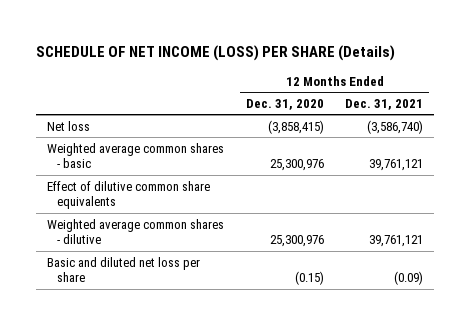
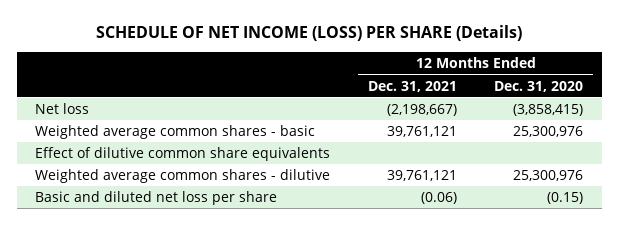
[367,119,424,134] (3,586,740) -> [386,104,457,117] (2,198,667)
[394,271,424,286] (0.09) -> [420,192,457,205] (0.06)

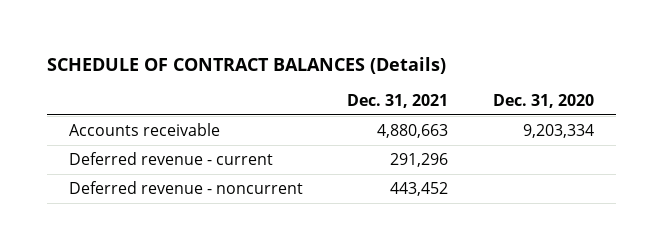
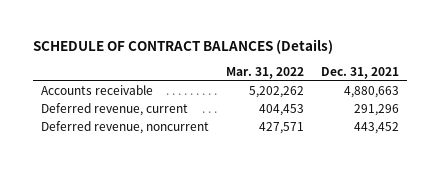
[492,94,594,109] Dec. 31, 2020 -> none
none -> [225,67,304,80] Mar. 31, 2022
[68,151,273,165] Deferred revenue - current -> [41,103,189,117] Deferred revenue, current
[68,180,303,194] Deferred revenue - noncurrent -> [41,121,210,135] Deferred revenue, noncurrent

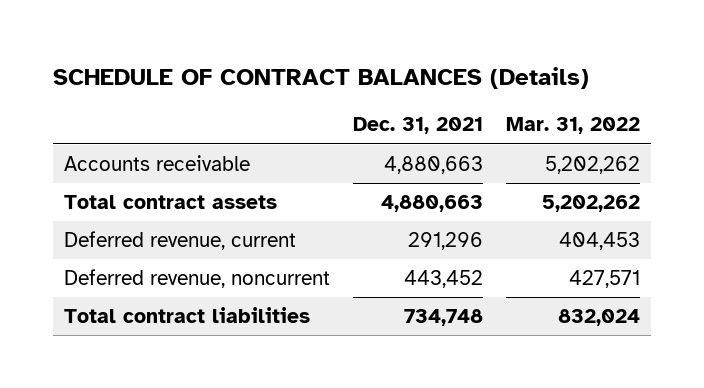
none -> [64,195,278,210] Total contract assets
none -> [64,307,311,324] Total contract liabilities

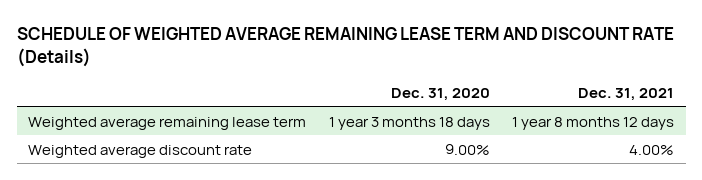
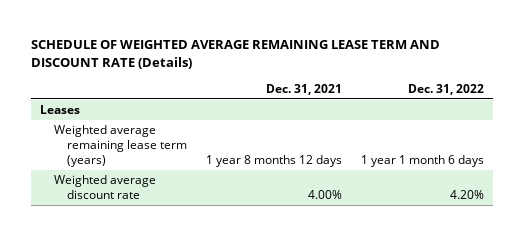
[390,87,490,101] Dec. 31, 2020 -> none
none -> [407,83,484,95] Dec. 31, 2022
none -> [40,105,81,115] Leases
[27,116,306,130] Weighted average remaining lease term -> [53,125,188,167] Weighted average remaining lease term (years)

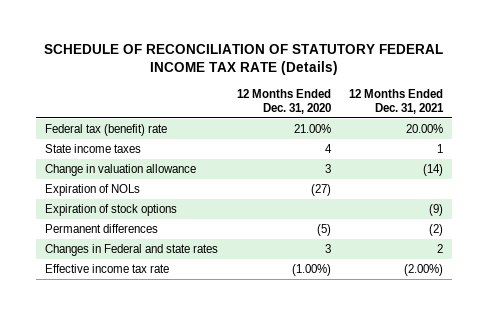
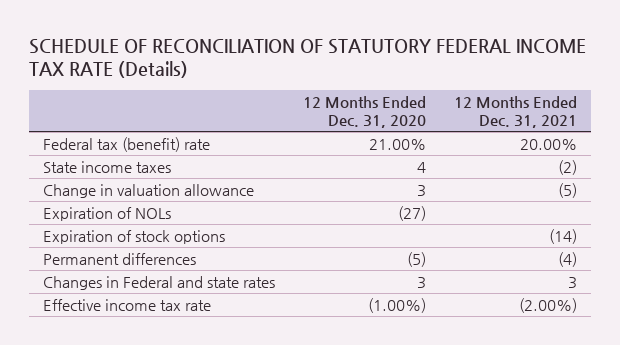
[437,143,444,153] 1 -> [558,159,578,175] (2)
[423,163,444,176] (14) -> [558,182,578,198] (5)
[429,203,444,216] (9) -> [549,228,578,244] (14)
[429,223,444,236] (2) -> [558,251,578,267] (4)
[437,243,444,253] 2 -> [568,276,578,289] 3

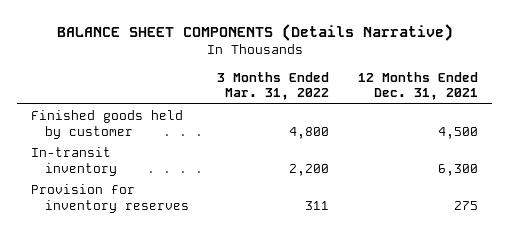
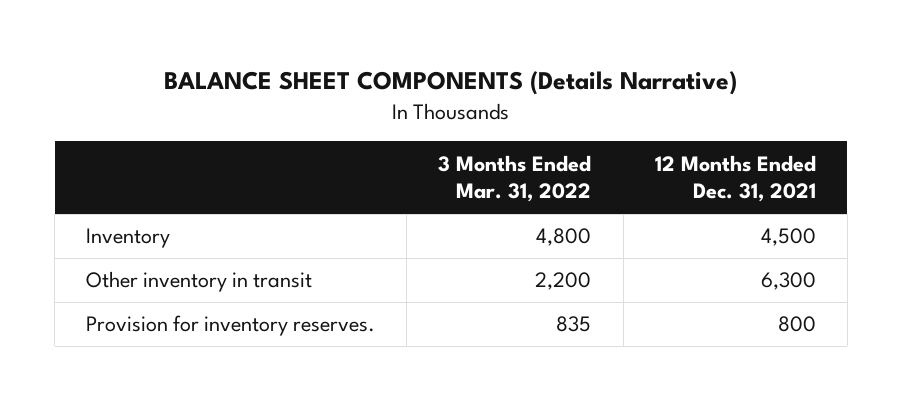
[31,110,184,139] Finished goods held by customer -> [86,228,171,249] Inventory
[31,147,118,176] In-transit inventory -> [86,271,313,293] Other inventory in transit
[31,184,190,213] Provision for inventory reserves -> [86,315,376,337] Provision for inventory reserves.
[305,200,330,210] 311 -> [556,316,592,333] 835
[453,200,478,210] 275 -> [777,316,816,333] 800

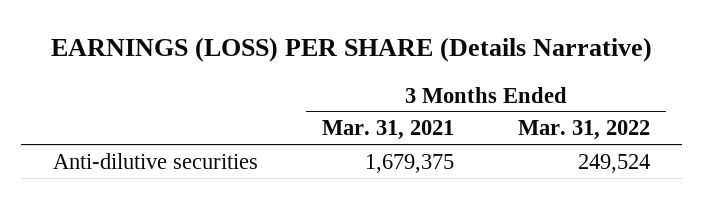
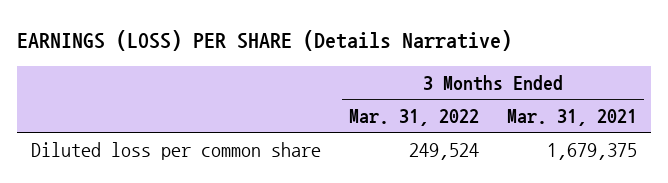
[53,152,259,169] Anti-dilutive securities -> [31,141,322,160] Diluted loss per common share

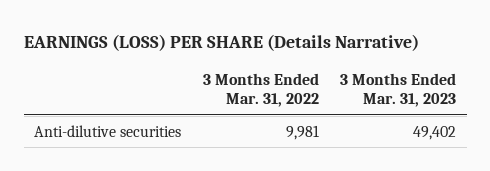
[506,108,637,126] Mar. 31, 2021 -> none
none -> [340,72,457,108] 3 Months Ended Mar. 31, 2023
[31,141,322,160] Diluted loss per common share -> none
none -> [34,124,182,137] Anti-dilutive securities

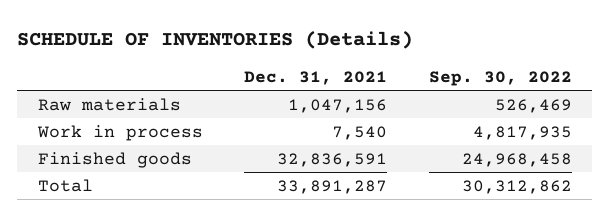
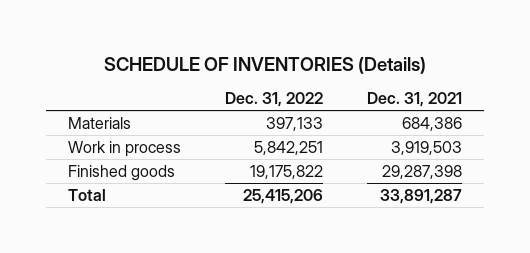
[428,70,572,86] Sep. 30, 2022 -> none
none -> [225,92,324,108] Dec. 31, 2022
[38,97,182,111] Raw materials -> [67,116,131,129] Materials
[288,98,388,113] 1,047,156 -> [402,116,463,131] 684,386
[332,125,388,140] 7,540 -> [391,140,463,155] 3,919,503
[277,152,388,167] 32,836,591 -> [382,164,463,179] 29,287,398

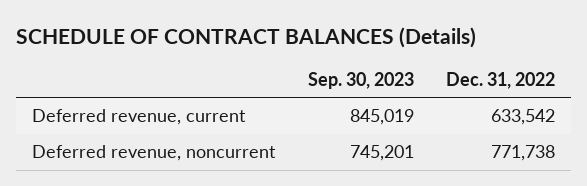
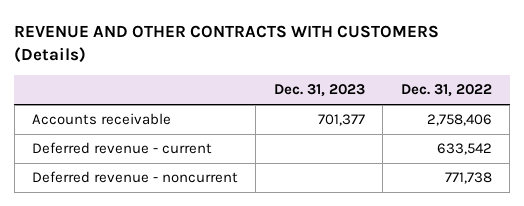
[15,26,476,48] SCHEDULE OF CONTRACT BALANCES (Details) -> [14,25,440,64] REVENUE AND OTHER CONTRACTS WITH CUSTOMERS (Details)
[307,71,414,89] Sep. 30, 2023 -> none
none -> [273,84,365,98] Dec. 31, 2023
none -> [32,113,172,126] Accounts receivable
[32,109,247,126] Deferred revenue, current -> [32,142,213,155] Deferred revenue - current
[32,145,277,162] Deferred revenue, noncurrent -> [32,171,239,184] Deferred revenue - noncurrent

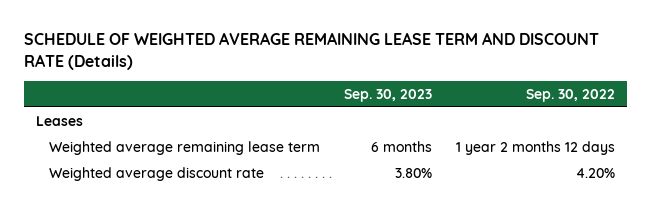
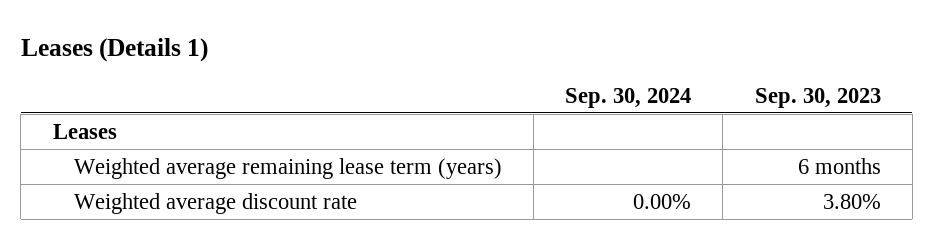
[23,32,599,71] SCHEDULE OF WEIGHTED AVERAGE REMAINING LEASE TERM AND DISCOUNT RATE (Details) -> [20,37,208,62] Leases (Details 1)
[526,88,616,102] Sep. 30, 2022 -> none
none -> [565,87,692,108] Sep. 30, 2024
[49,140,321,155] Weighted average remaining lease term -> [74,157,503,179] Weighted average remaining lease term (years)

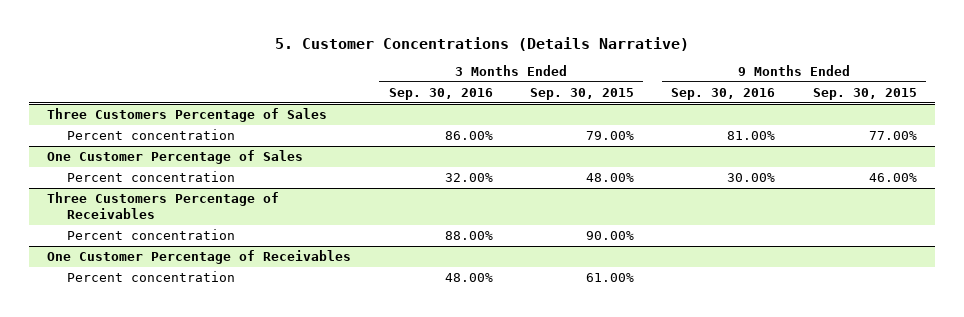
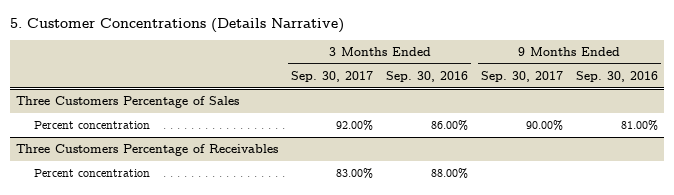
[530,87,635,100] Sep. 30, 2015 -> none
[812,87,917,100] Sep. 30, 2015 -> none
none -> [291,70,374,82] Sep. 30, 2017
none -> [480,70,563,82] Sep. 30, 2017
[47,149,304,164] One Customer Percentage of Sales -> none
[66,170,235,182] Percent concentration -> none
[47,249,352,264] One Customer Percentage of Receivables -> none
[66,270,235,282] Percent concentration -> none

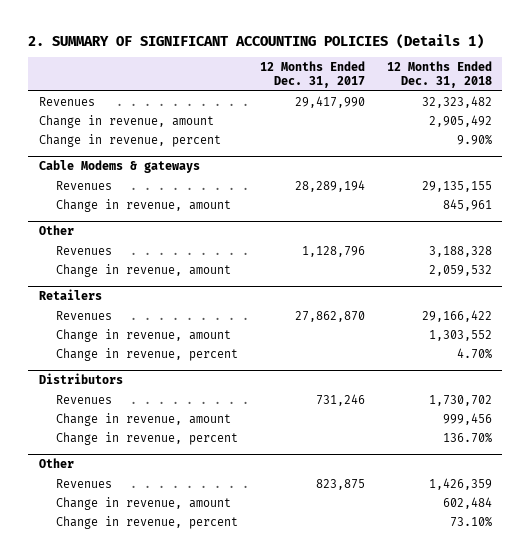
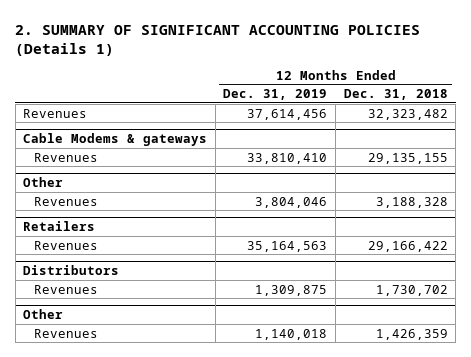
[259,61,365,89] 12 Months Ended Dec. 31, 2017 -> none
none -> [223,89,328,101] Dec. 31, 2019
[38,114,214,128] Change in revenue, amount -> none
[38,133,221,147] Change in revenue, percent -> none
[56,198,232,212] Change in revenue, amount -> none
[56,263,232,277] Change in revenue, amount -> none
[56,328,232,342] Change in revenue, amount -> none
[56,347,239,361] Change in revenue, percent -> none
[56,412,232,426] Change in revenue, amount -> none
[56,431,239,445] Change in revenue, percent -> none
[56,496,232,510] Change in revenue, amount -> none
[56,515,239,529] Change in revenue, percent -> none

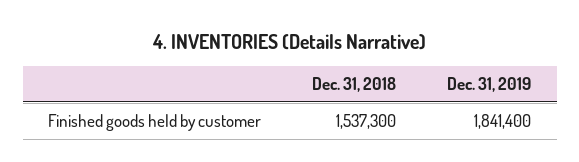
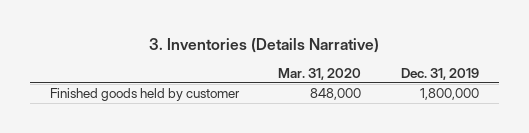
[151,34,426,51] 4. INVENTORIES (Details Narrative) -> [149,38,380,54] 3. Inventories (Details Narrative)
[312,77,397,93] Dec. 31, 2018 -> none
none -> [278,68,362,81] Mar. 31, 2020
[474,114,532,130] 1,841,400 -> [419,88,479,101] 1,800,000

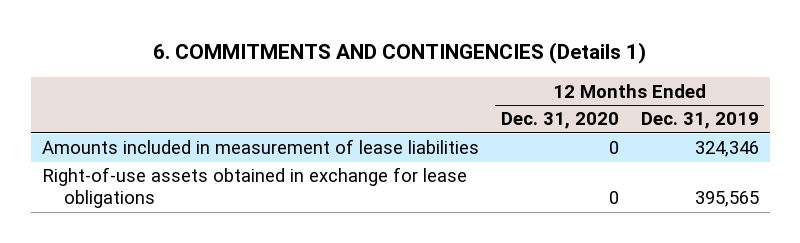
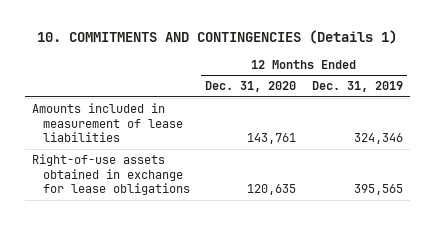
[153,41,647,64] 6. COMMITMENTS AND CONTINGENCIES (Details 1) -> [37,30,398,45] 10. COMMITMENTS AND CONTINGENCIES (Details 1)
[608,141,619,155] 0 -> [247,133,297,145] 143,761
[608,191,619,205] 0 -> [247,184,297,196] 120,635

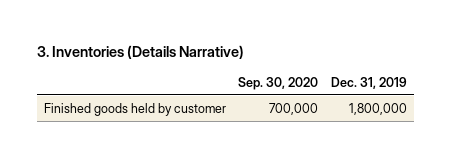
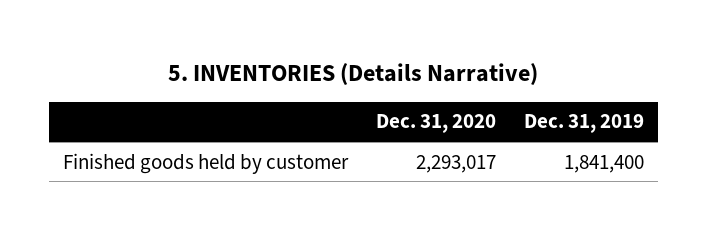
[37,45,245,60] 3. Inventories (Details Narrative) -> [168,62,539,85] 5. INVENTORIES (Details Narrative)
[238,76,319,90] Sep. 30, 2020 -> none
none -> [375,114,496,134] Dec. 31, 2020
[349,103,408,116] 1,800,000 -> [564,154,645,173] 1,841,400

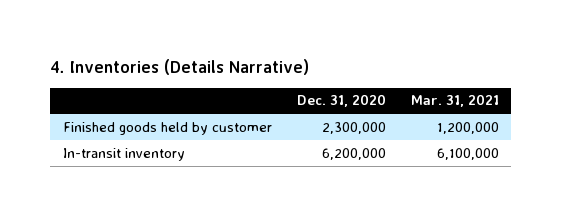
[168,62,539,85] 5. INVENTORIES (Details Narrative) -> [50,59,310,76] 4. Inventories (Details Narrative)
[524,114,645,134] Dec. 31, 2019 -> none
none -> [410,94,499,108] Mar. 31, 2021
[415,154,496,173] 2,293,017 -> [321,121,386,134] 2,300,000
none -> [62,147,185,161] In-transit inventory

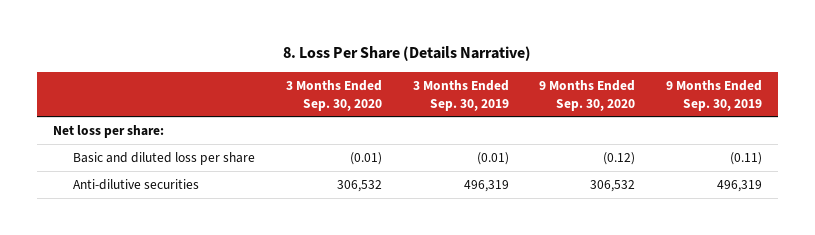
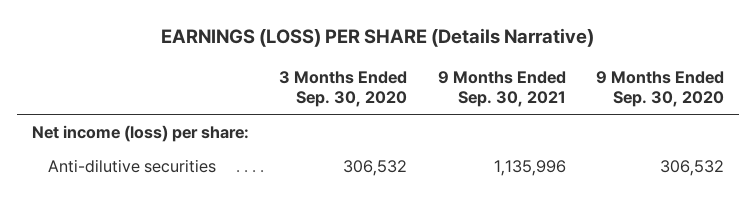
[283,46,532,62] 8. Loss Per Share (Details Narrative) -> [161,28,595,48] EARNINGS (LOSS) PER SHARE (Details Narrative)
[412,80,509,111] 3 Months Ended Sep. 30, 2019 -> none
[666,80,763,111] 9 Months Ended Sep. 30, 2019 -> none
none -> [437,70,566,108] 9 Months Ended Sep. 30, 2021
[72,151,255,165] Basic and diluted loss per share -> none
[52,124,164,138] Net loss per share: -> [32,124,250,142] Net income (loss) per share:

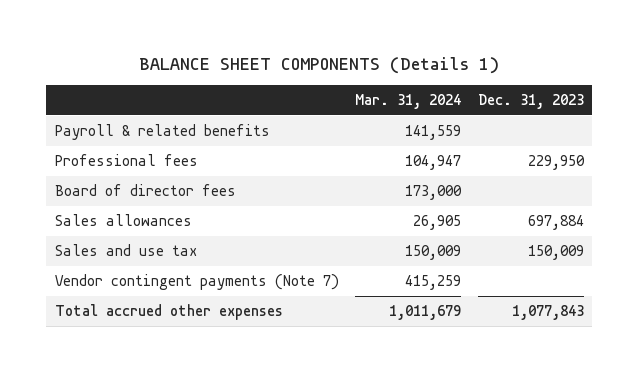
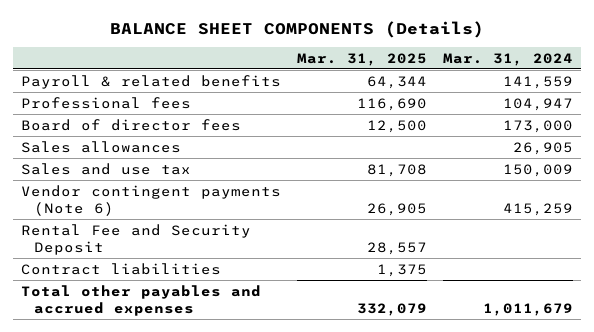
[139,56,500,74] BALANCE SHEET COMPONENTS (Details 1) -> [110,20,485,38] BALANCE SHEET COMPONENTS (Details)
[477,94,584,110] Dec. 31, 2023 -> none
none -> [297,52,428,66] Mar. 31, 2025
[54,274,339,291] Vendor contingent payments (Note 7) -> [21,184,282,216] Vendor contingent payments (Note 6)
none -> [21,223,252,255] Rental Fee and Security Deposit
none -> [21,262,222,275] Contract liabilities
[54,304,283,321] Total accrued other expenses -> [21,284,262,316] Total other payables and accrued expenses

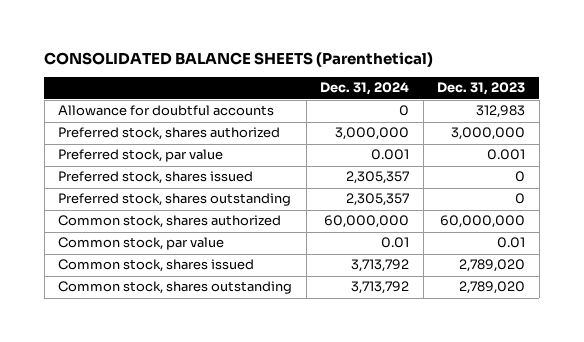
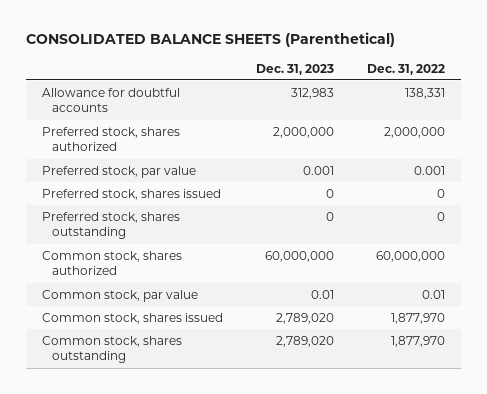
[320,82,410,96] Dec. 31, 2024 -> none
none -> [366,63,445,75] Dec. 31, 2022
[451,127,526,141] 3,000,000 -> [272,126,334,138] 2,000,000

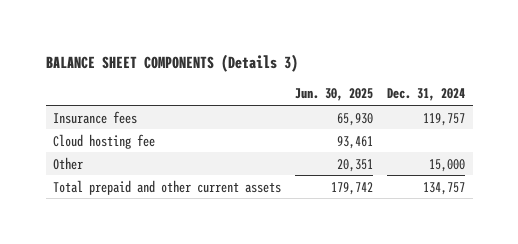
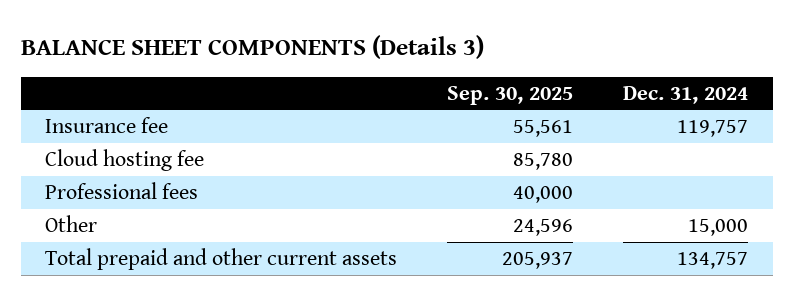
[295,88,374,102] Jun. 30, 2025 -> none
none -> [447,85,574,105] Sep. 30, 2025
[53,110,138,124] Insurance fees -> [45,117,169,134] Insurance fee
none -> [45,182,199,200] Professional fees

